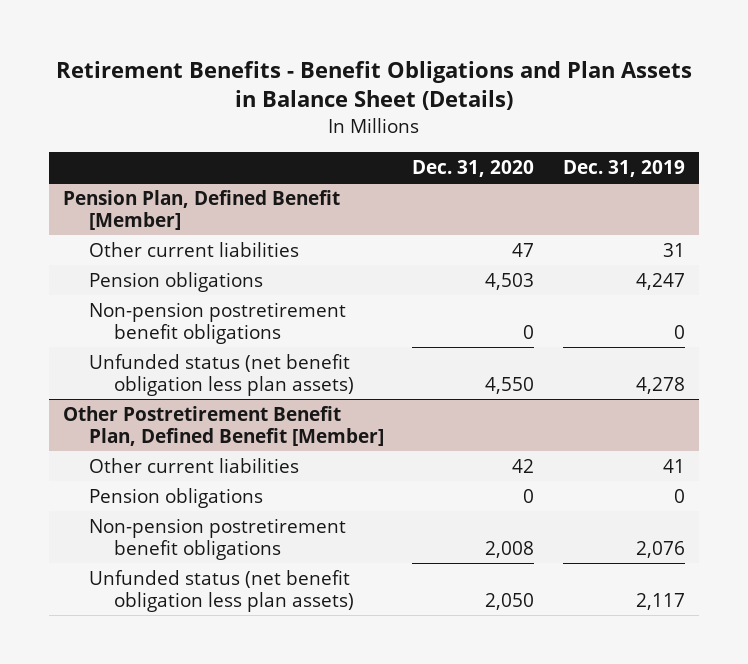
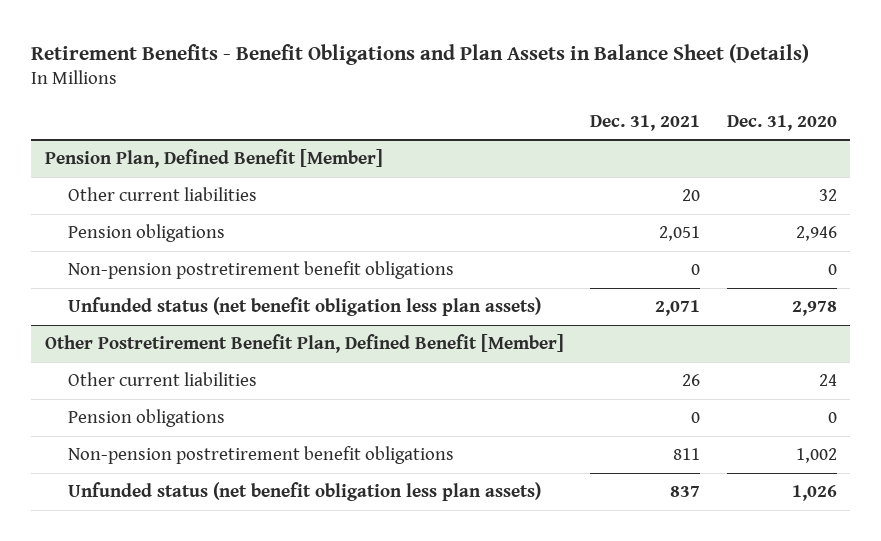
[562,159,685,177] Dec. 31, 2019 -> none
none -> [590,114,701,131] Dec. 31, 2021
[512,242,535,257] 47 -> [818,188,837,201] 32
[485,272,535,290] 4,503 -> [795,225,837,241] 2,946
[485,376,535,394] 4,550 -> [791,300,837,316] 2,978
[512,458,535,473] 42 -> [818,373,837,386] 24
[485,540,535,558] 2,008 -> [795,447,837,463] 1,002
[485,592,535,610] 2,050 -> [791,484,837,501] 1,026

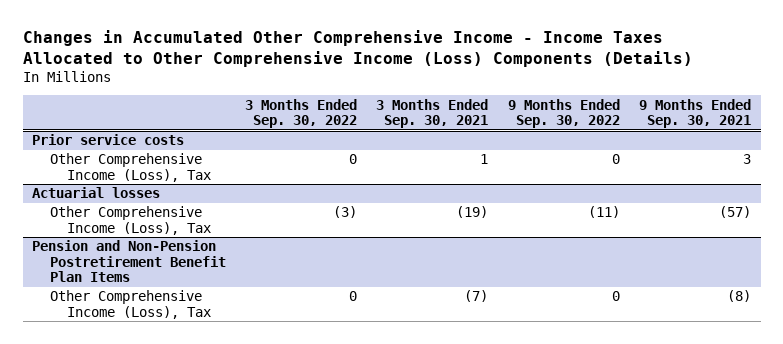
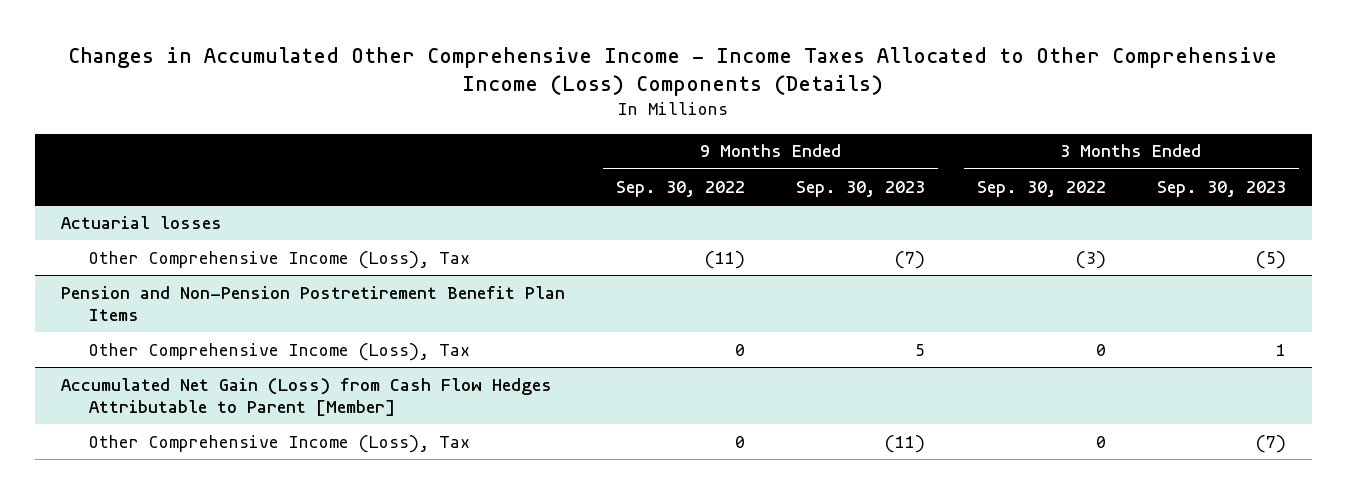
[376,98,489,129] 3 Months Ended Sep. 30, 2021 -> none
[639,98,752,129] 9 Months Ended Sep. 30, 2021 -> none
none -> [796,180,926,197] Sep. 30, 2023
none -> [1156,180,1286,197] Sep. 30, 2023
[32,134,185,146] Prior service costs -> none
[49,153,212,182] Other Comprehensive Income (Loss), Tax -> none
none -> [60,377,552,416] Accumulated Net Gain (Loss) from Cash Flow Hedges Attributable to Parent [Member]
none -> [88,434,470,453] Other Comprehensive Income (Loss), Tax

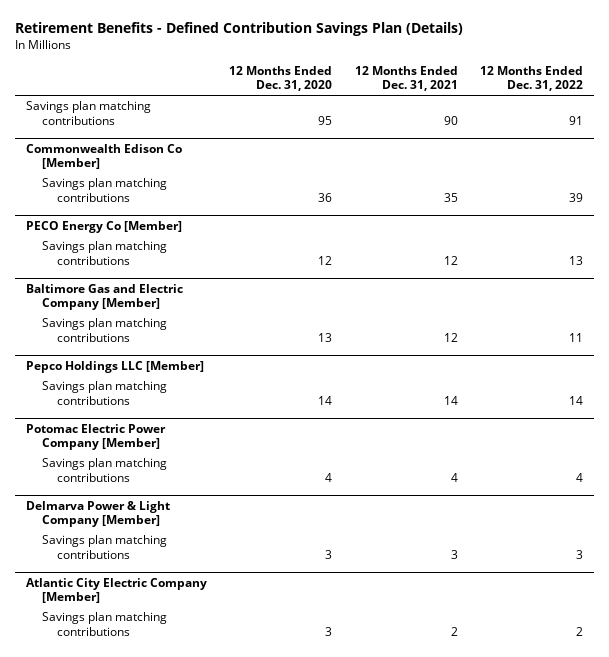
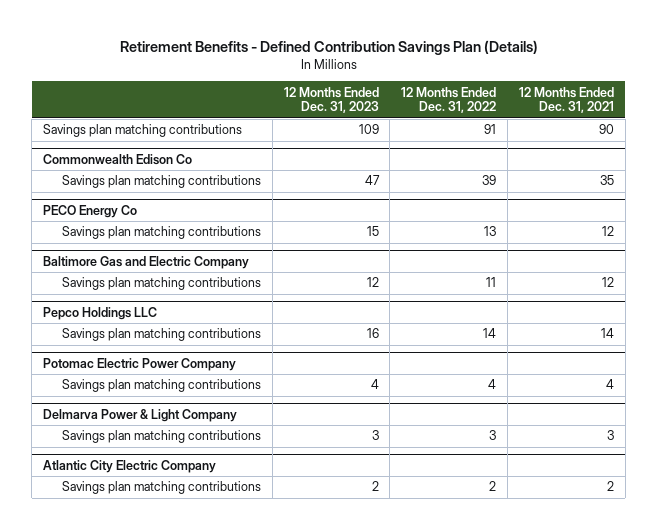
[229,65,333,92] 12 Months Ended Dec. 31, 2020 -> none
none -> [283,86,379,114] 12 Months Ended Dec. 31, 2023
[26,143,183,170] Commonwealth Edison Co [Member] -> [43,153,193,165] Commonwealth Edison Co
[26,220,183,233] PECO Energy Co [Member] -> [43,204,138,218] PECO Energy Co
[26,283,184,311] Baltimore Gas and Electric Company [Member] -> [43,255,250,269] Baltimore Gas and Electric Company
[26,360,205,373] Pepco Holdings LLC [Member] -> [43,306,158,320] Pepco Holdings LLC
[26,423,167,451] Potomac Electric Power Company [Member] -> [43,357,237,371] Potomac Electric Power Company
[26,500,171,528] Delmarva Power & Light Company [Member] -> [43,408,238,422] Delmarva Power & Light Company
[26,577,208,604] Atlantic City Electric Company [Member] -> [43,459,217,473] Atlantic City Electric Company

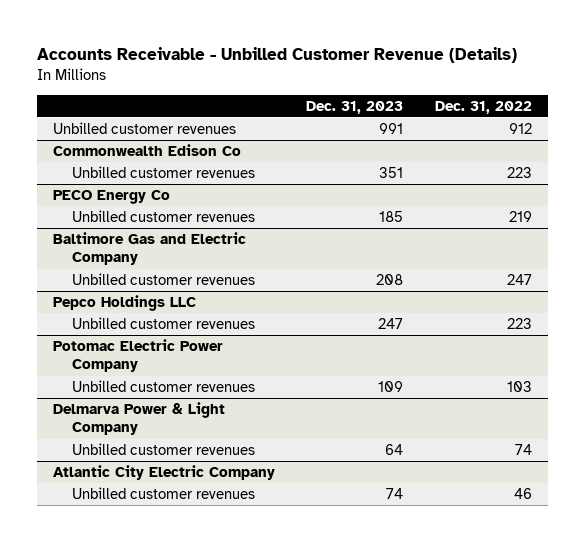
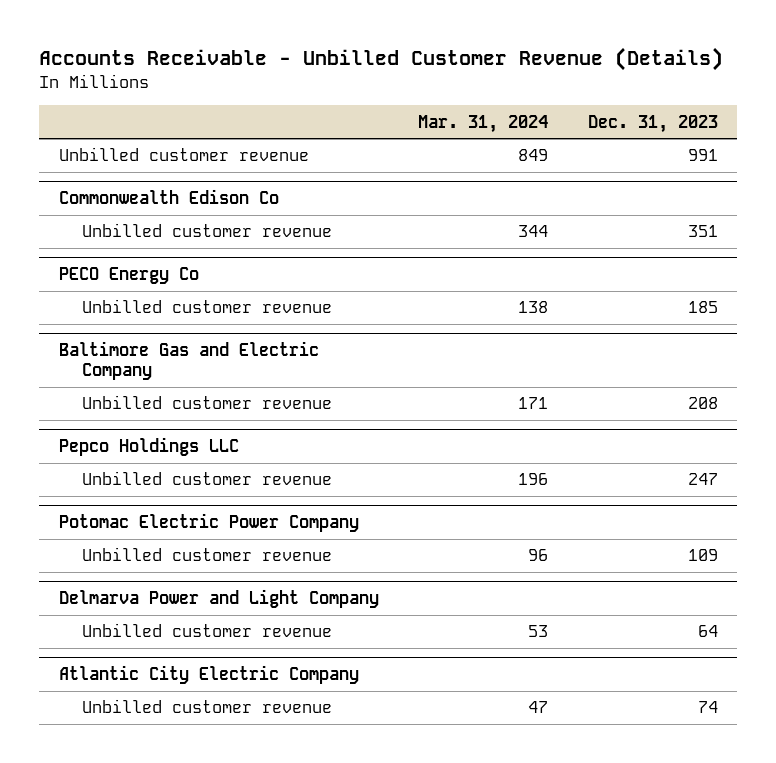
[434,100,532,114] Dec. 31, 2022 -> none
none -> [418,114,549,133] Mar. 31, 2024
[52,122,236,135] Unbilled customer revenues -> [58,147,309,162] Unbilled customer revenue
[71,166,255,179] Unbilled customer revenues -> [81,223,332,238] Unbilled customer revenue
[71,210,255,223] Unbilled customer revenues -> [81,299,332,314] Unbilled customer revenue
[71,273,255,286] Unbilled customer revenues -> [81,395,332,410] Unbilled customer revenue
[71,317,255,330] Unbilled customer revenues -> [81,471,332,486] Unbilled customer revenue
[71,380,255,393] Unbilled customer revenues -> [81,547,332,562] Unbilled customer revenue
[52,402,225,436] Delmarva Power & Light Company -> [58,589,379,609] Delmarva Power and Light Company
[71,443,255,456] Unbilled customer revenues -> [81,623,332,638] Unbilled customer revenue
[71,487,255,500] Unbilled customer revenues -> [81,699,332,714] Unbilled customer revenue

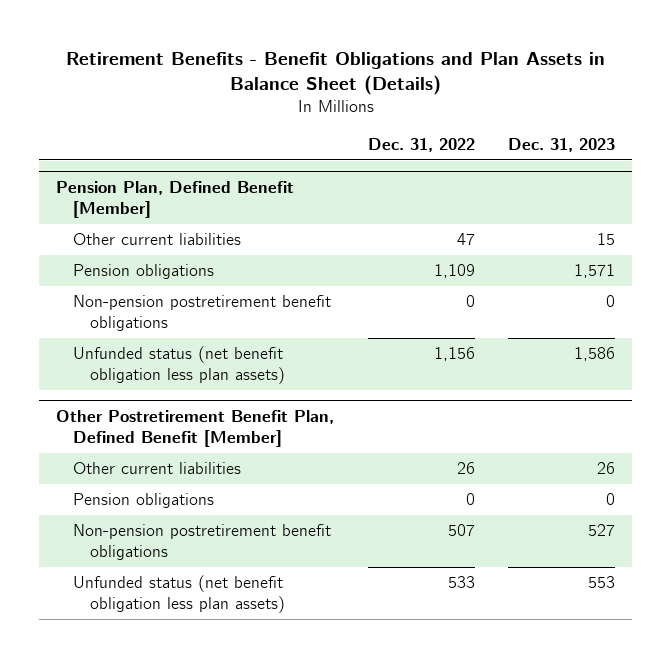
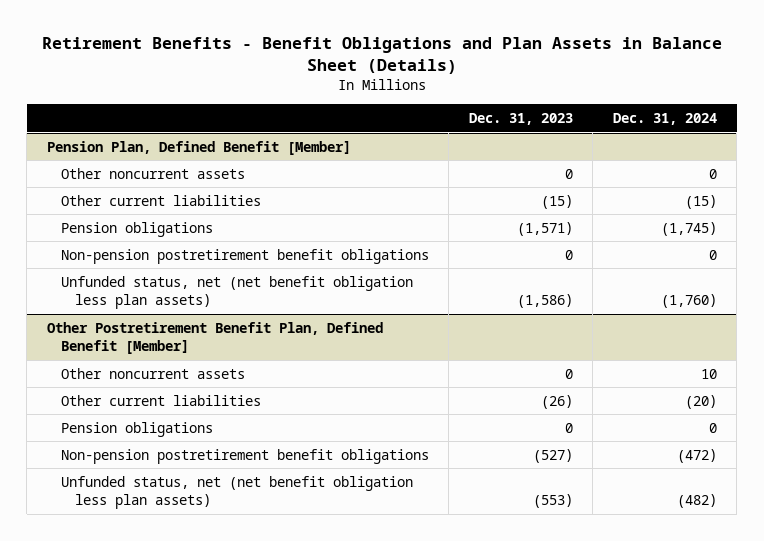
[367,137,475,152] Dec. 31, 2022 -> none
none -> [612,113,717,126] Dec. 31, 2024
none -> [60,167,245,179] Other noncurrent assets
[597,233,616,246] 15 -> [540,194,573,209] (15)
[574,264,616,279] 1,571 -> [516,221,573,236] (1,571)
[73,346,285,385] Unfunded status (net benefit obligation less plan assets) -> [60,275,413,310] Unfunded status, net (net benefit obligation less plan assets)
[574,347,616,362] 1,586 -> [516,294,573,309] (1,586)
none -> [60,367,245,379] Other noncurrent assets
[597,462,616,475] 26 -> [540,394,573,409] (26)
[588,524,616,537] 527 -> [532,448,573,463] (527)
[73,575,285,614] Unfunded status (net benefit obligation less plan assets) -> [60,475,413,510] Unfunded status, net (net benefit obligation less plan assets)
[588,576,616,589] 553 -> [532,494,573,509] (553)

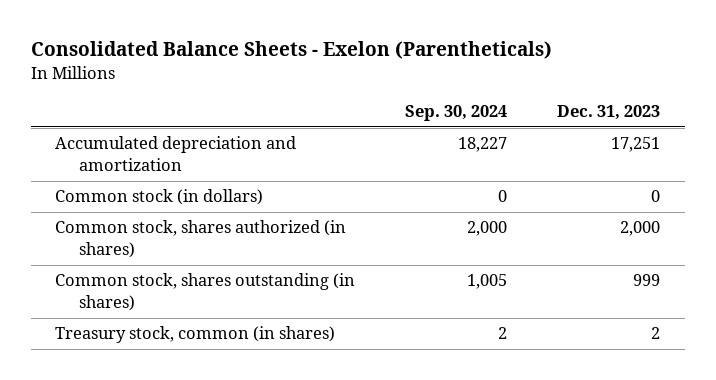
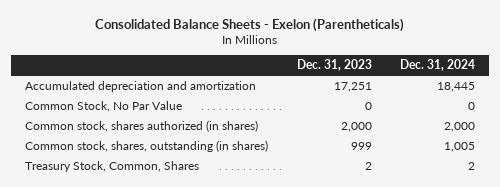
[405,105,508,122] Sep. 30, 2024 -> none
none -> [400,59,476,72] Dec. 31, 2024
[55,189,264,206] Common stock (in dollars) -> [25,101,183,113] Common Stock, No Par Value
[55,273,356,312] Common stock, shares outstanding (in shares) -> [25,140,269,153] Common stock, shares, outstanding (in shares)
[55,326,336,344] Treasury stock, common (in shares) -> [25,161,200,173] Treasury Stock, Common, Shares

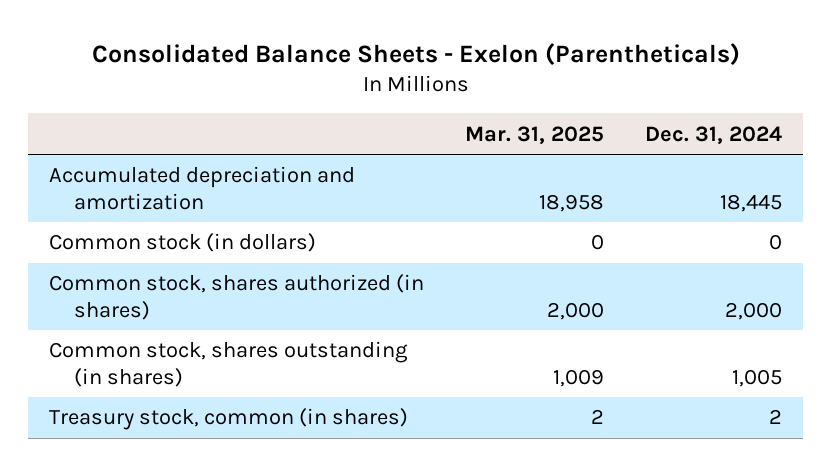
[296,59,372,72] Dec. 31, 2023 -> none
none -> [465,125,605,144] Mar. 31, 2025
[25,101,183,113] Common Stock, No Par Value -> [48,233,316,253] Common stock (in dollars)
[25,140,269,153] Common stock, shares, outstanding (in shares) -> [48,341,408,387] Common stock, shares outstanding (in shares)
[25,161,200,173] Treasury Stock, Common, Shares -> [48,408,408,431] Treasury stock, common (in shares)

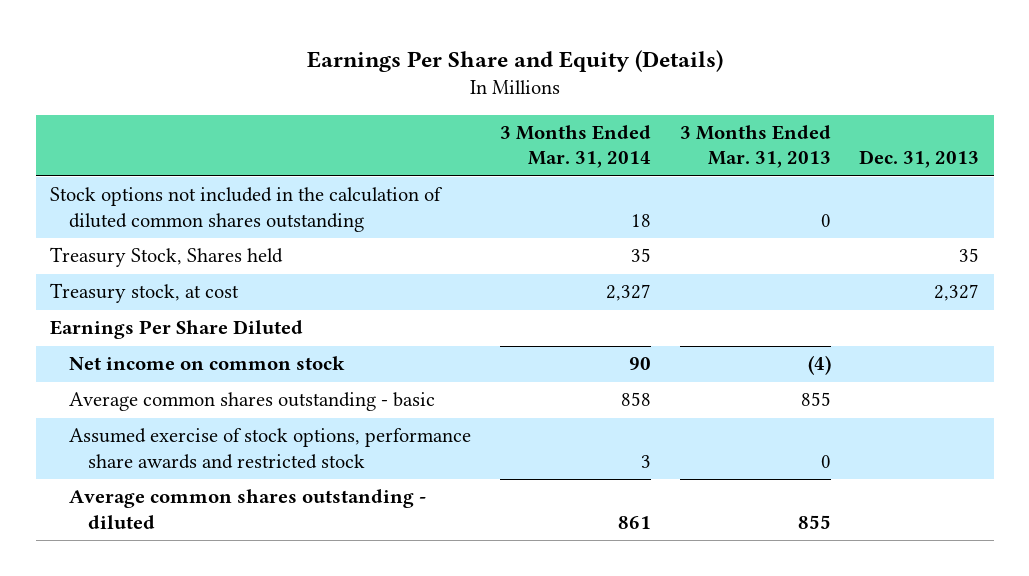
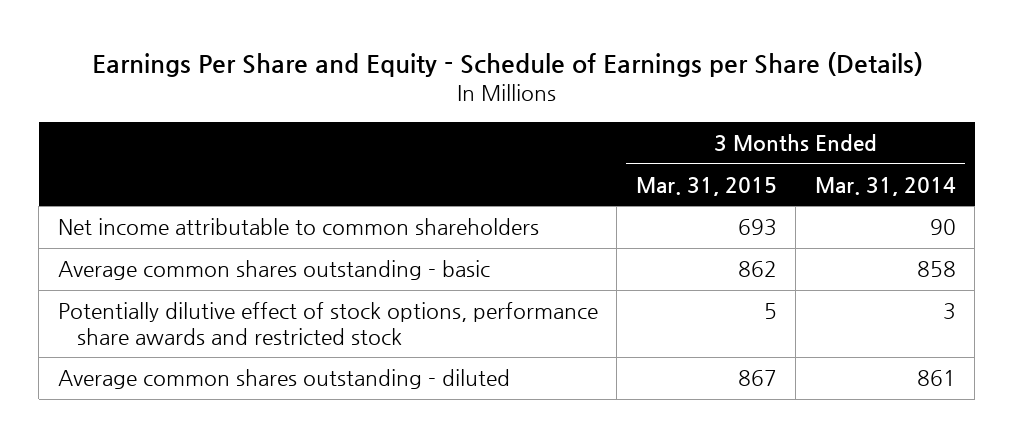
[306,50,723,73] Earnings Per Share and Equity (Details) -> [91,51,923,77] Earnings Per Share and Equity - Schedule of Earnings per Share (Details)
[679,125,831,169] 3 Months Ended Mar. 31, 2013 -> none
[859,150,980,169] Dec. 31, 2013 -> none
none -> [635,176,777,196] Mar. 31, 2015
[49,187,443,232] Stock options not included in the calculation of diluted common shares outstanding -> none
[49,247,283,268] Treasury Stock, Shares held -> none
[49,283,239,304] Treasury stock, at cost -> none
[49,320,303,340] Earnings Per Share Diluted -> none
[69,356,346,371] Net income on common stock -> [57,218,539,236] Net income attributable to common shareholders
[69,428,472,469] Assumed exercise of stock options, performance share awards and restricted stock -> [57,302,598,345] Potentially dilutive effect of stock options, performance share awards and restricted stock

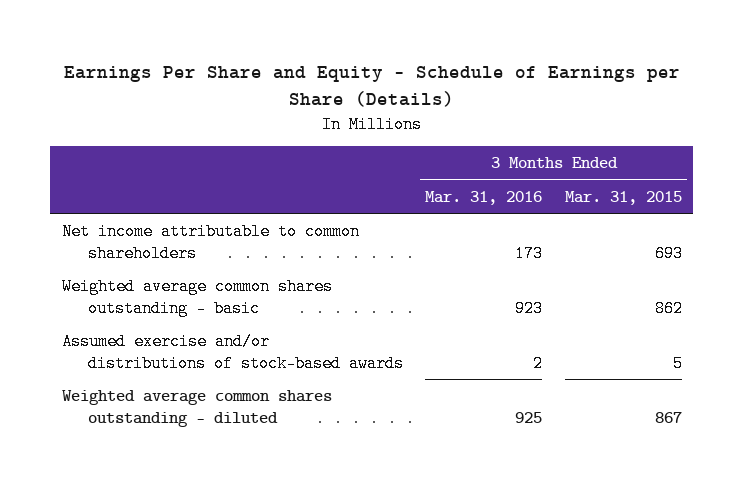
[814,176,956,196] Mar. 31, 2014 -> none
none -> [425,190,543,205] Mar. 31, 2016
[57,260,490,281] Average common shares outstanding - basic -> [61,278,333,317] Weighted average common shares outstanding - basic
[57,302,598,345] Potentially dilutive effect of stock options, performance share awards and restricted stock -> [61,333,404,372] Assumed exercise and/or distributions of stock-based awards
[57,369,510,390] Average common shares outstanding - diluted -> [61,390,332,427] Weighted average common shares outstanding - diluted

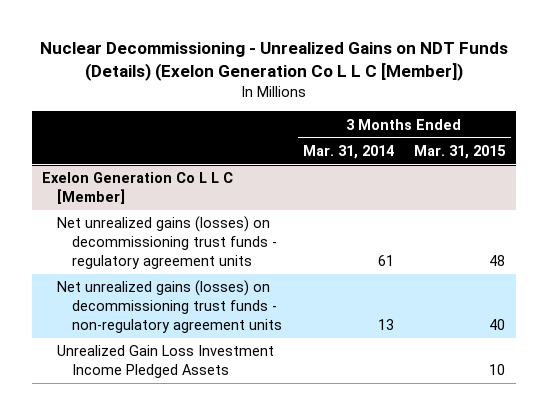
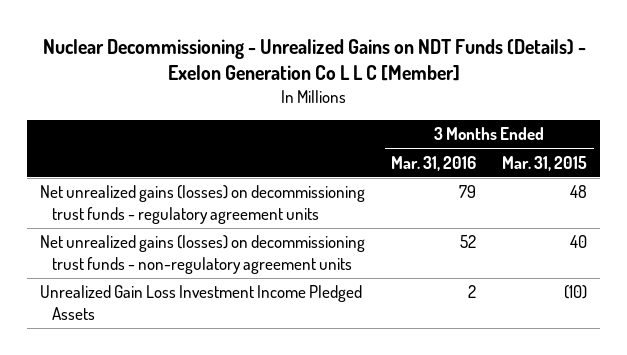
[39,42,508,82] Nuclear Decommissioning - Unrealized Gains on NDT Funds (Details) (Exelon Generation Co L L C [Member]) -> [42,38,586,81] Nuclear Decommissioning - Unrealized Gains on NDT Funds (Details) - Exelon Generation Co L L C [Member]
[302,144,394,159] Mar. 31, 2014 -> none
none -> [391,155,477,171] Mar. 31, 2016
[42,172,234,205] Exelon Generation Co L L C [Member] -> none
[489,364,506,376] 10 -> [564,285,588,300] (10)

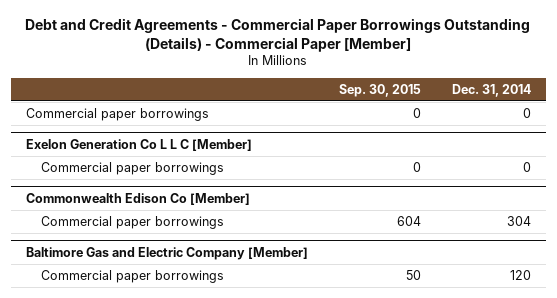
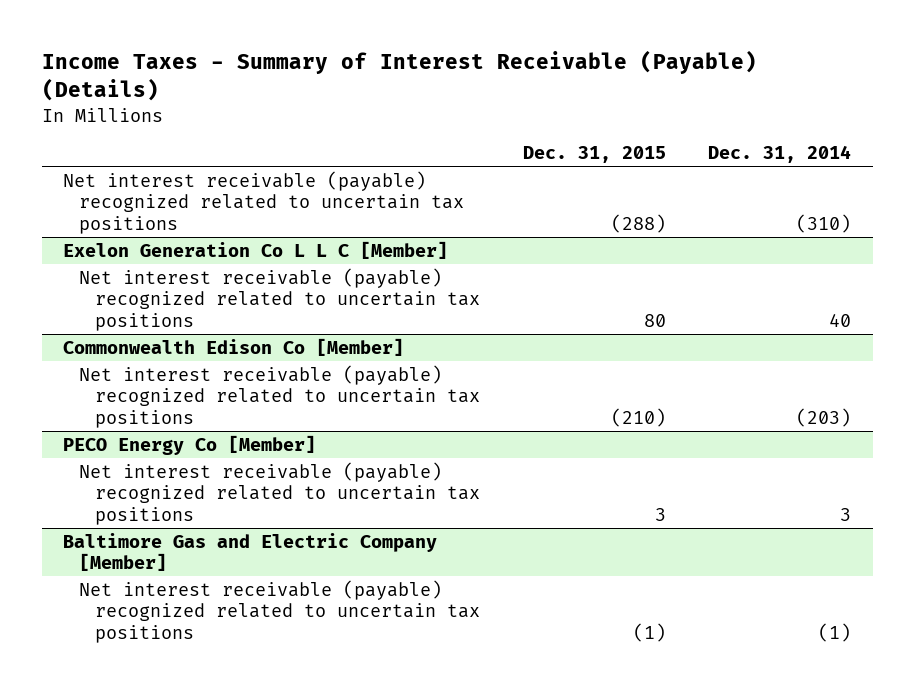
[25,17,531,52] Debt and Credit Agreements - Commercial Paper Borrowings Outstanding (Details) - Commercial Paper [Member] -> [41,50,757,102] Income Taxes - Summary of Interest Receivable (Payable) (Details)
[338,83,421,97] Sep. 30, 2015 -> none
none -> [522,146,666,164] Dec. 31, 2015
[26,107,210,121] Commercial paper borrowings -> none
none -> [62,170,465,234] Net interest receivable (payable) recognized related to uncertain tax positions
[40,161,224,175] Commercial paper borrowings -> none
none -> [79,267,481,331] Net interest receivable (payable) recognized related to uncertain tax positions
[40,215,224,229] Commercial paper borrowings -> none
none -> [79,364,481,428] Net interest receivable (payable) recognized related to uncertain tax positions
none -> [62,434,316,455] PECO Energy Co [Member]
none -> [79,461,481,525] Net interest receivable (payable) recognized related to uncertain tax positions
[40,269,224,283] Commercial paper borrowings -> none
none -> [79,579,481,643] Net interest receivable (payable) recognized related to uncertain tax positions

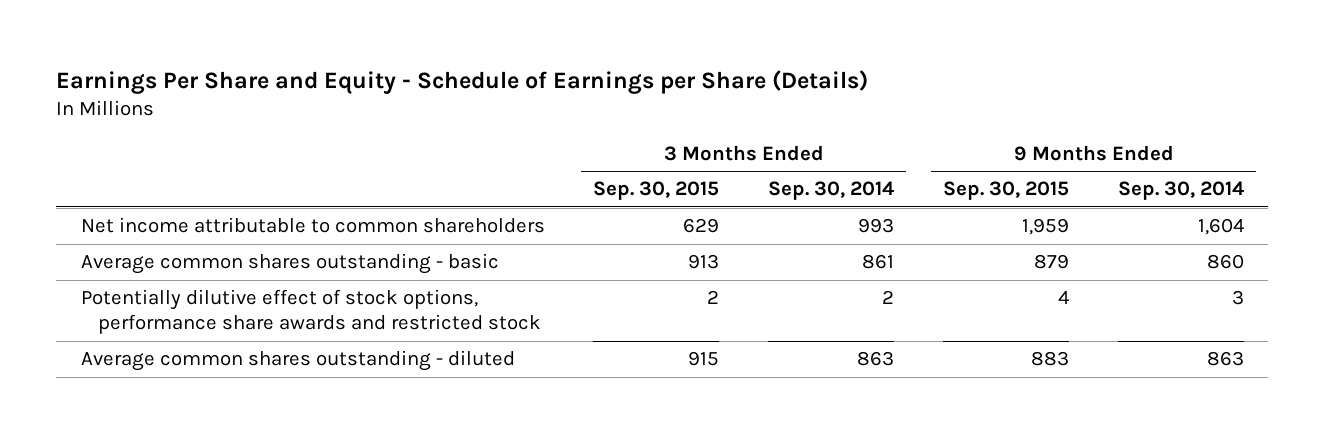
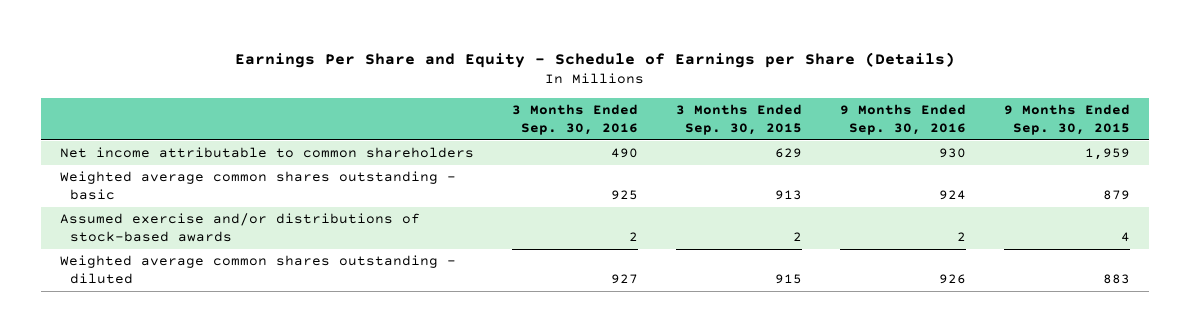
[768,181,895,201] Sep. 30, 2014 -> none
[1117,181,1244,201] Sep. 30, 2014 -> none
none -> [512,104,639,135] 3 Months Ended Sep. 30, 2016
none -> [839,104,966,135] 9 Months Ended Sep. 30, 2016
[80,253,499,275] Average common shares outstanding - basic -> [60,171,457,201] Weighted average common shares outstanding - basic
[80,289,542,335] Potentially dilutive effect of stock options, performance share awards and restricted stock -> [60,213,421,243] Assumed exercise and/or distributions of stock-based awards
[80,350,515,372] Average common shares outstanding - diluted -> [60,255,457,285] Weighted average common shares outstanding - diluted

